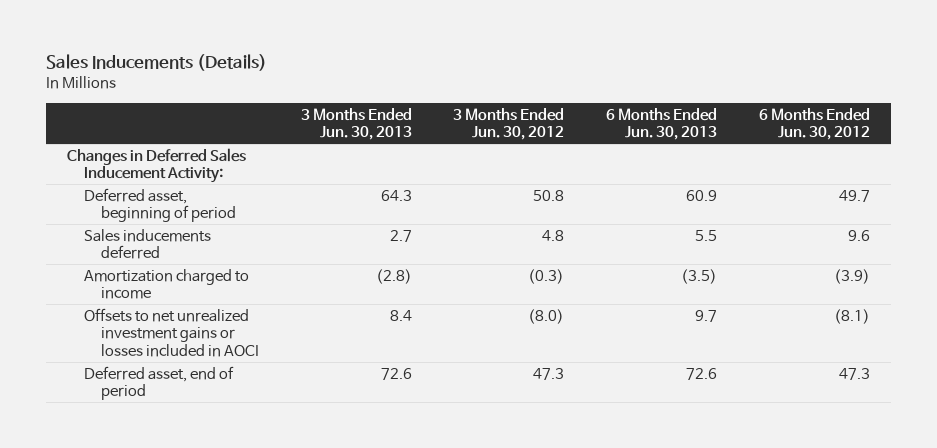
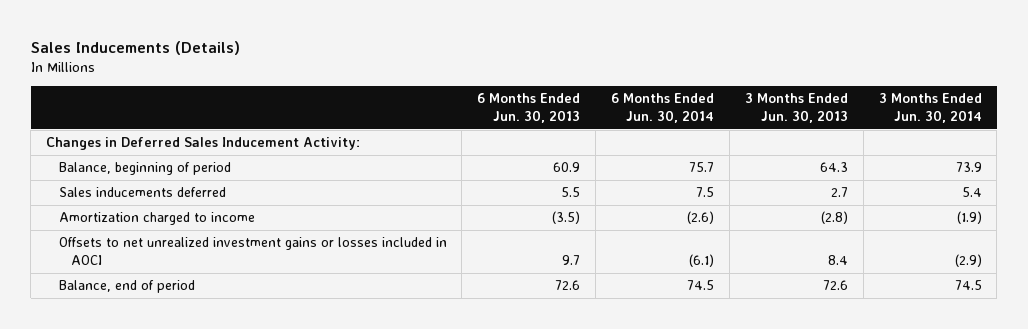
[453,107,565,141] 3 Months Ended Jun. 30, 2012 -> none
[759,107,871,141] 6 Months Ended Jun. 30, 2012 -> none
none -> [611,93,715,123] 6 Months Ended Jun. 30, 2014
none -> [878,93,982,123] 3 Months Ended Jun. 30, 2014
[83,187,236,223] Deferred asset, beginning of period -> [58,162,231,176] Balance, beginning of period
[83,365,234,401] Deferred asset, end of period -> [58,280,195,294] Balance, end of period

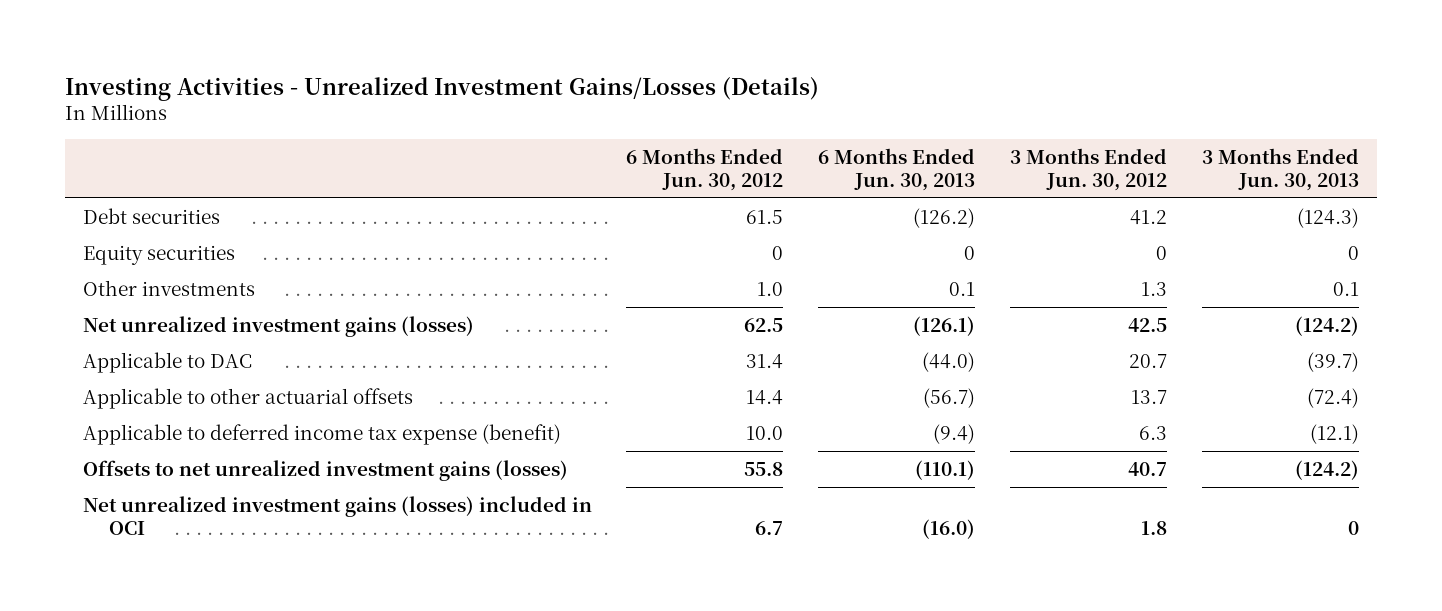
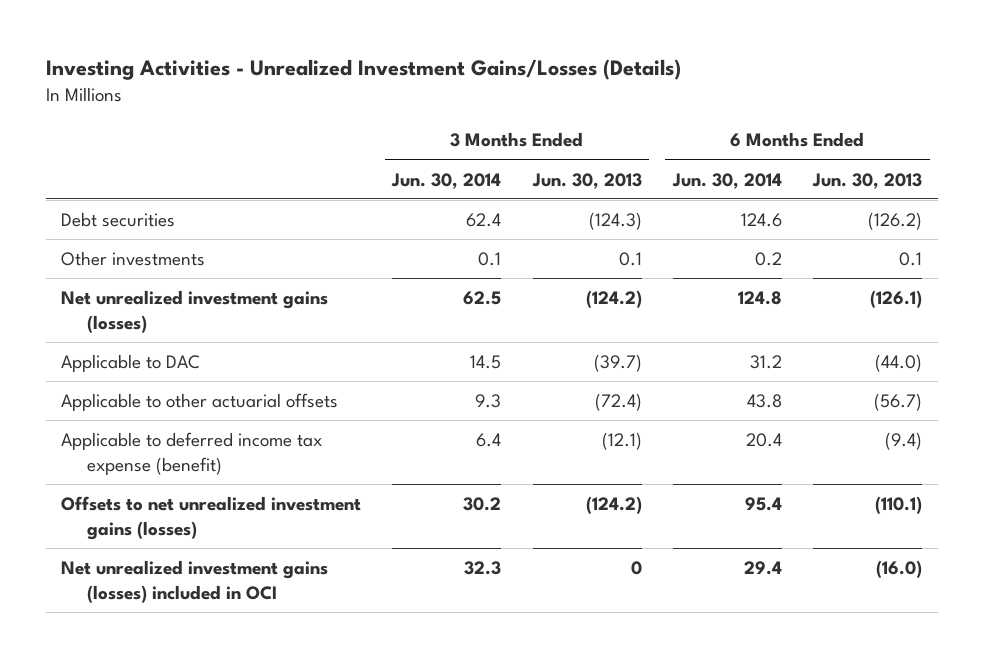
[626,148,784,191] 6 Months Ended Jun. 30, 2012 -> none
[1010,148,1168,191] 3 Months Ended Jun. 30, 2012 -> none
none -> [391,172,502,189] Jun. 30, 2014
none -> [671,172,782,189] Jun. 30, 2014
[82,244,235,265] Equity securities -> none

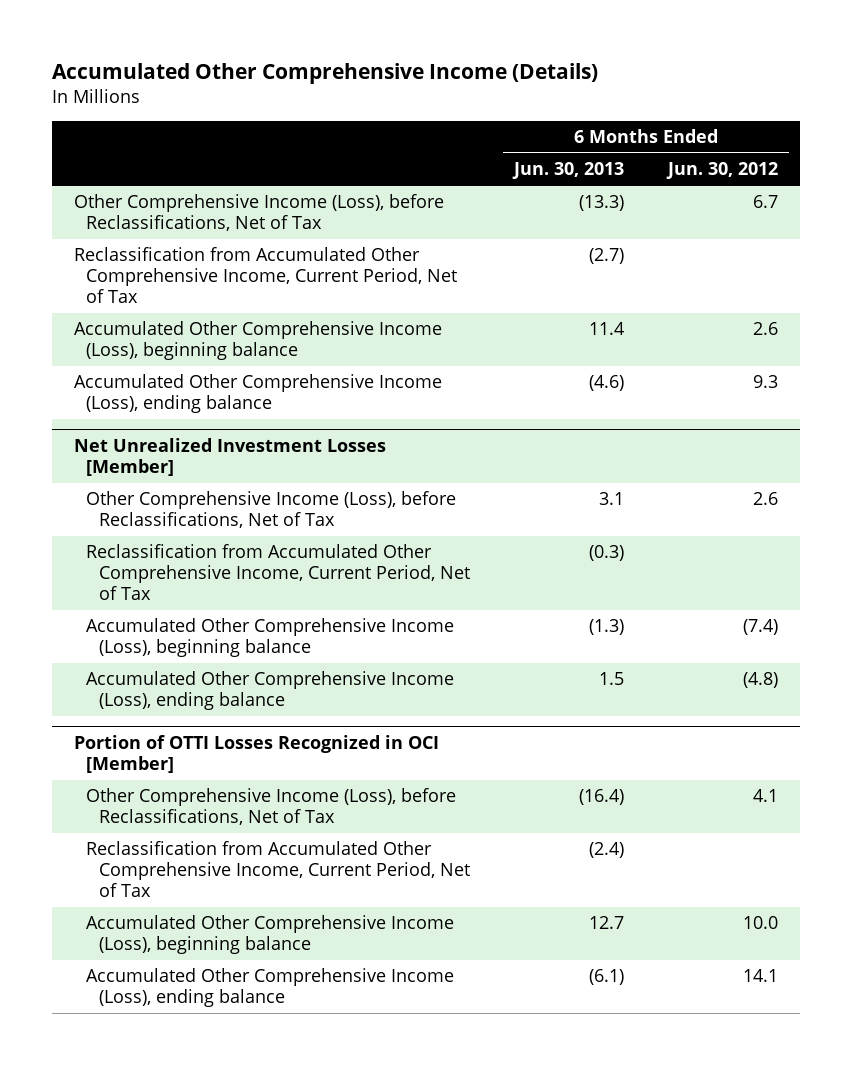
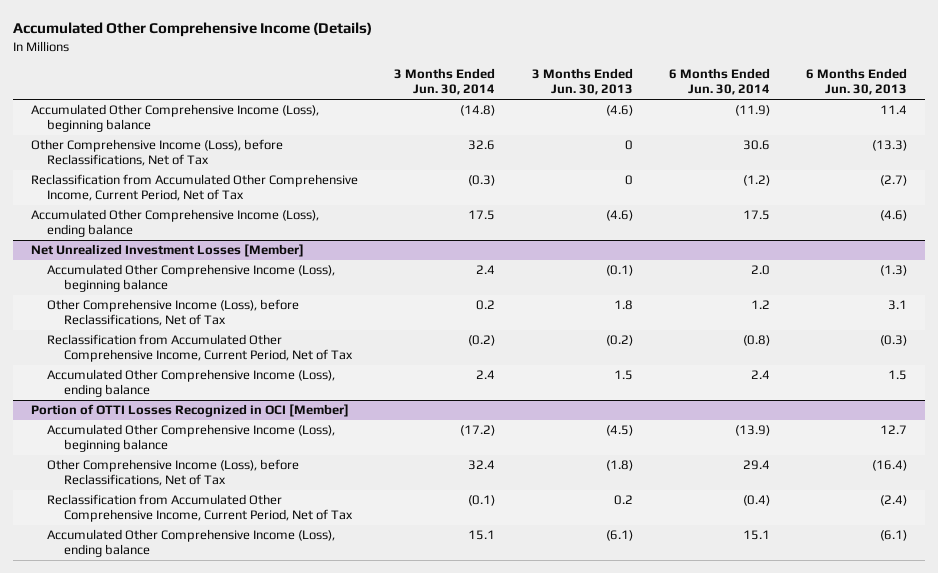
[665,162,778,180] Jun. 30, 2012 -> none
none -> [394,68,496,96] 3 Months Ended Jun. 30, 2014
none -> [531,68,633,96] 3 Months Ended Jun. 30, 2013
none -> [668,68,770,96] 6 Months Ended Jun. 30, 2014
[73,321,442,361] Accumulated Other Comprehensive Income (Loss), beginning balance -> [30,104,319,133] Accumulated Other Comprehensive Income (Loss), beginning balance
[86,618,455,658] Accumulated Other Comprehensive Income (Loss), beginning balance -> [47,264,336,293] Accumulated Other Comprehensive Income (Loss), beginning balance
[86,915,455,955] Accumulated Other Comprehensive Income (Loss), beginning balance -> [47,424,336,453] Accumulated Other Comprehensive Income (Loss), beginning balance

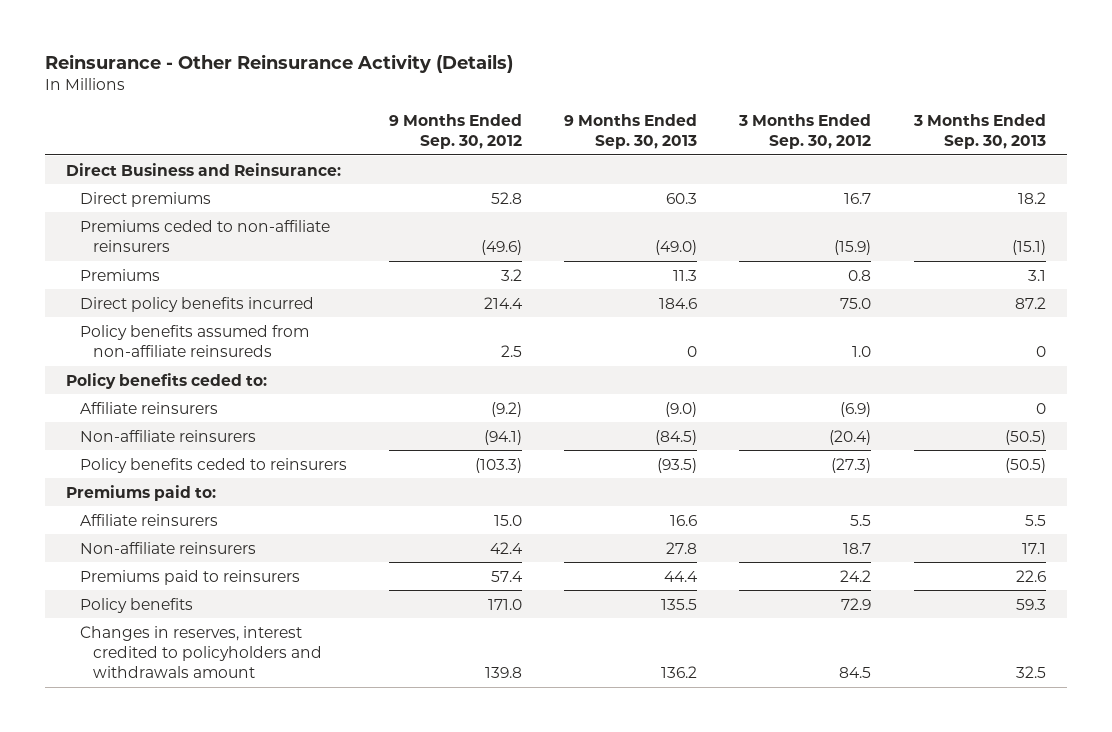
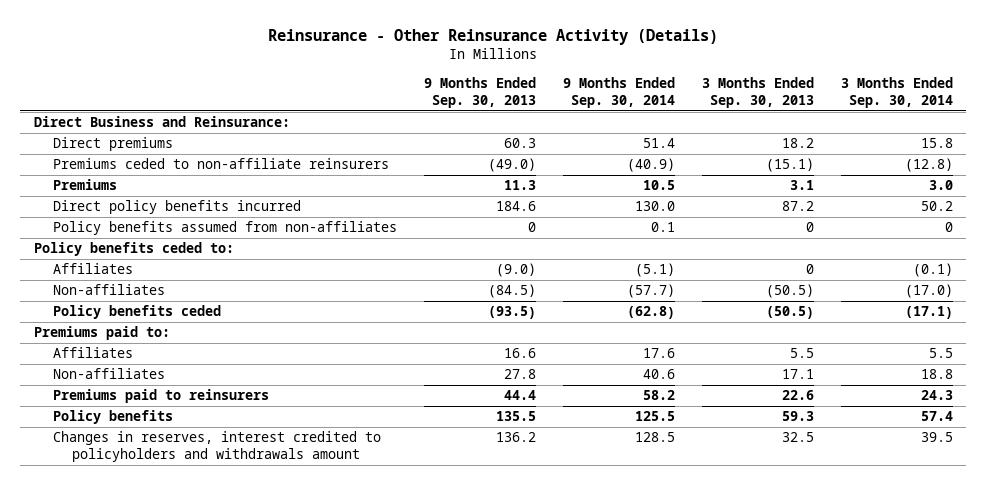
[388,113,522,149] 9 Months Ended Sep. 30, 2012 -> none
[738,113,872,149] 3 Months Ended Sep. 30, 2012 -> none
none -> [562,77,675,109] 9 Months Ended Sep. 30, 2014
none -> [840,77,953,109] 3 Months Ended Sep. 30, 2014
[79,324,309,357] Policy benefits assumed from non-affiliate reinsureds -> [52,221,397,236] Policy benefits assumed from non-affiliates
[79,401,218,414] Affiliate reinsurers -> [52,263,133,275] Affiliates
[79,429,256,442] Non-affiliate reinsurers -> [52,284,165,296] Non-affiliates
[79,457,347,473] Policy benefits ceded to reinsurers -> [52,305,221,320] Policy benefits ceded
[79,513,218,526] Affiliate reinsurers -> [52,347,133,359] Affiliates
[79,541,256,554] Non-affiliate reinsurers -> [52,368,165,380] Non-affiliates

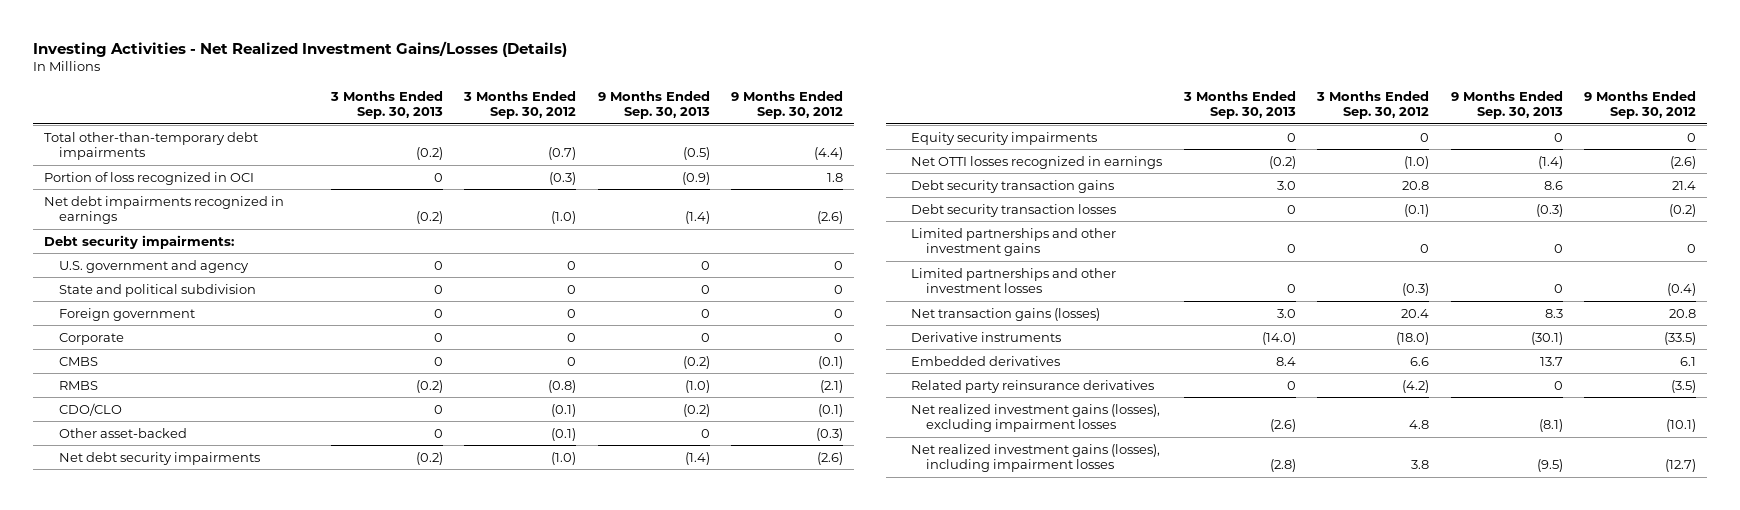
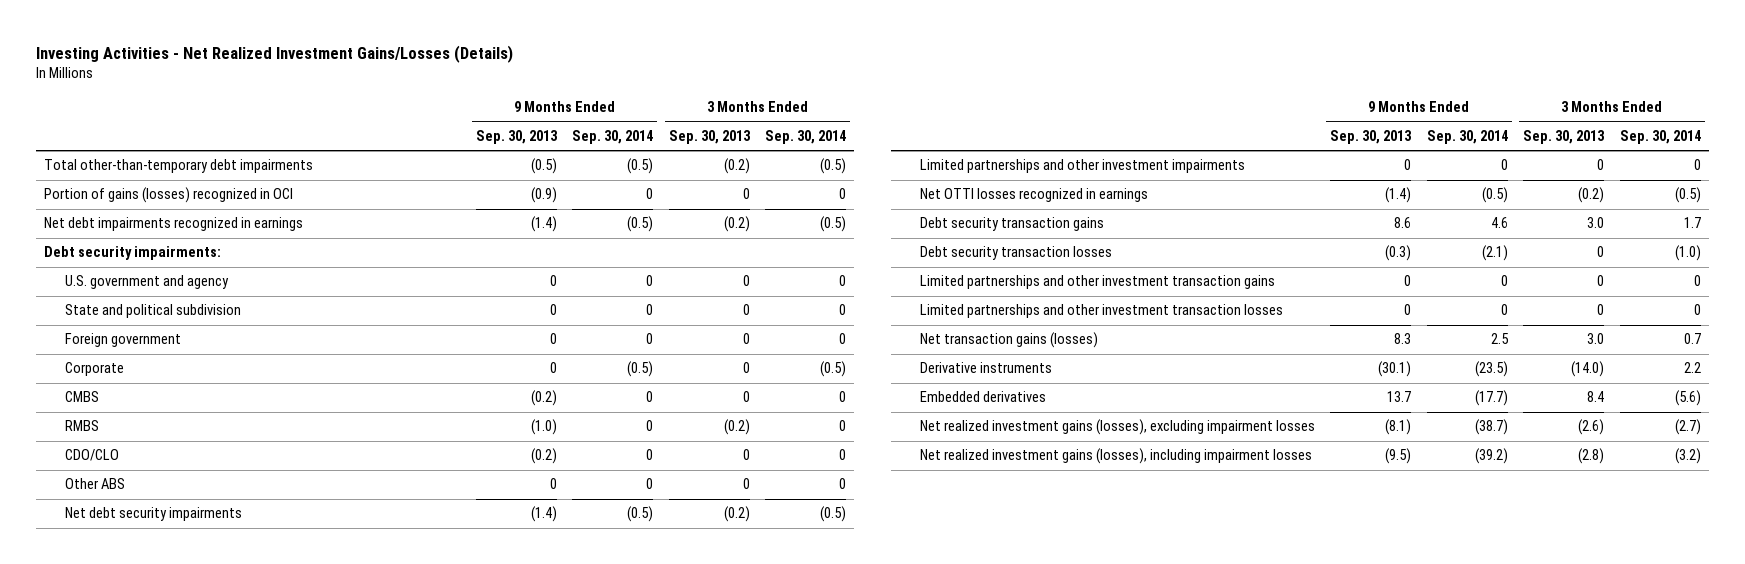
[463,90,577,120] 3 Months Ended Sep. 30, 2012 -> none
[730,90,843,120] 9 Months Ended Sep. 30, 2012 -> none
none -> [572,129,654,144] Sep. 30, 2014
none -> [765,129,847,144] Sep. 30, 2014
[43,171,254,185] Portion of loss recognized in OCI -> [43,187,293,204] Portion of gains (losses) recognized in OCI
[58,427,187,438] Other asset-backed -> [65,478,126,490] Other ABS
[911,131,1098,145] Equity security impairments -> [919,159,1245,174] Limited partnerships and other investment impairments
[911,227,1117,257] Limited partnerships and other investment gains -> [919,275,1275,290] Limited partnerships and other investment transaction gains
[911,267,1117,294] Limited partnerships and other investment losses -> [919,304,1283,319] Limited partnerships and other investment transaction losses
[911,379,1155,393] Related party reinsurance derivatives -> none

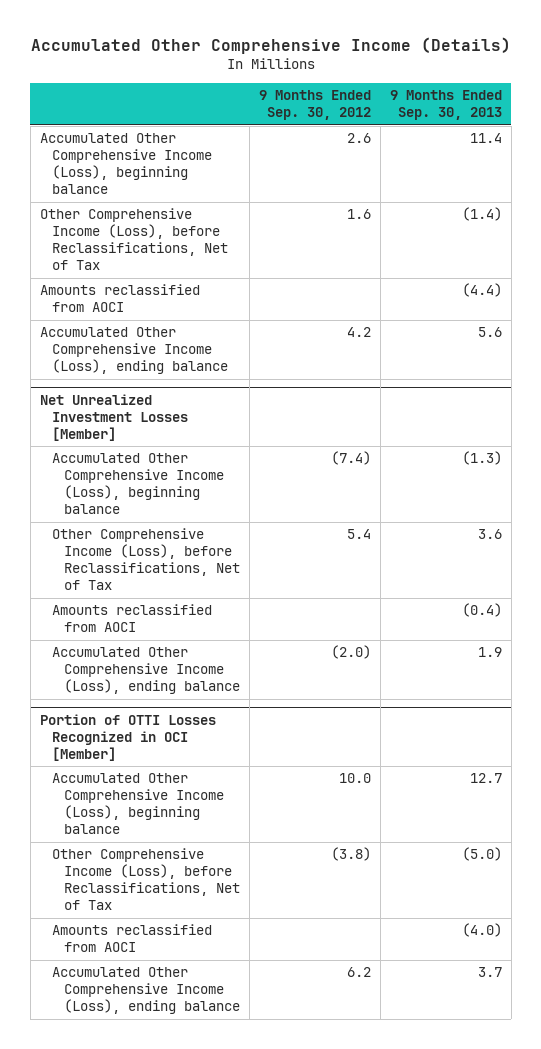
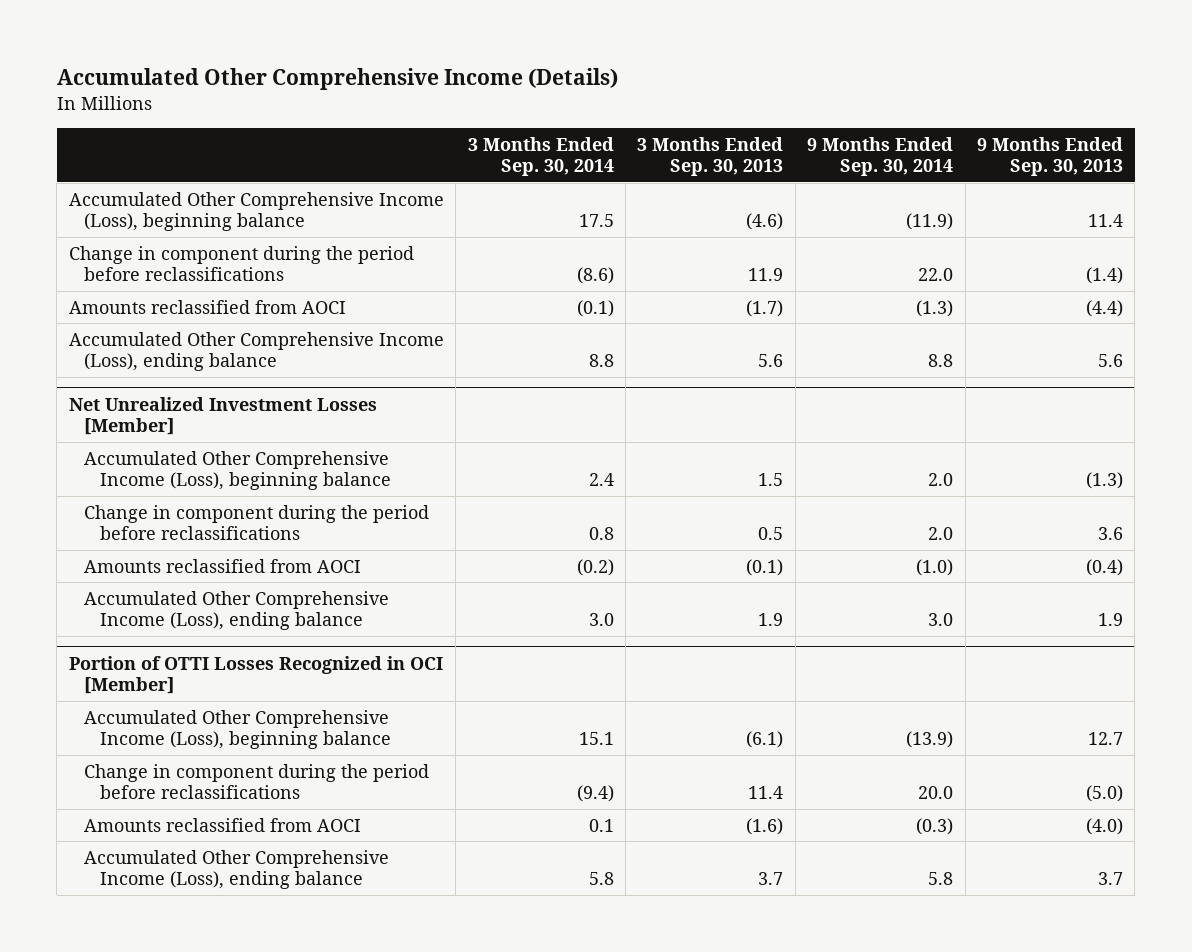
[258,90,371,121] 9 Months Ended Sep. 30, 2012 -> none
none -> [467,136,614,177] 3 Months Ended Sep. 30, 2014
none -> [637,136,784,177] 3 Months Ended Sep. 30, 2013
none -> [807,136,954,177] 9 Months Ended Sep. 30, 2014
[39,208,228,271] Other Comprehensive Income (Loss), before Reclassifications, Net of Tax -> [68,245,414,282] Change in component during the period before reclassifications
[51,528,240,591] Other Comprehensive Income (Loss), before Reclassifications, Net of Tax -> [84,504,430,541] Change in component during the period before reclassifications
[51,848,240,911] Other Comprehensive Income (Loss), before Reclassifications, Net of Tax -> [84,763,430,800] Change in component during the period before reclassifications

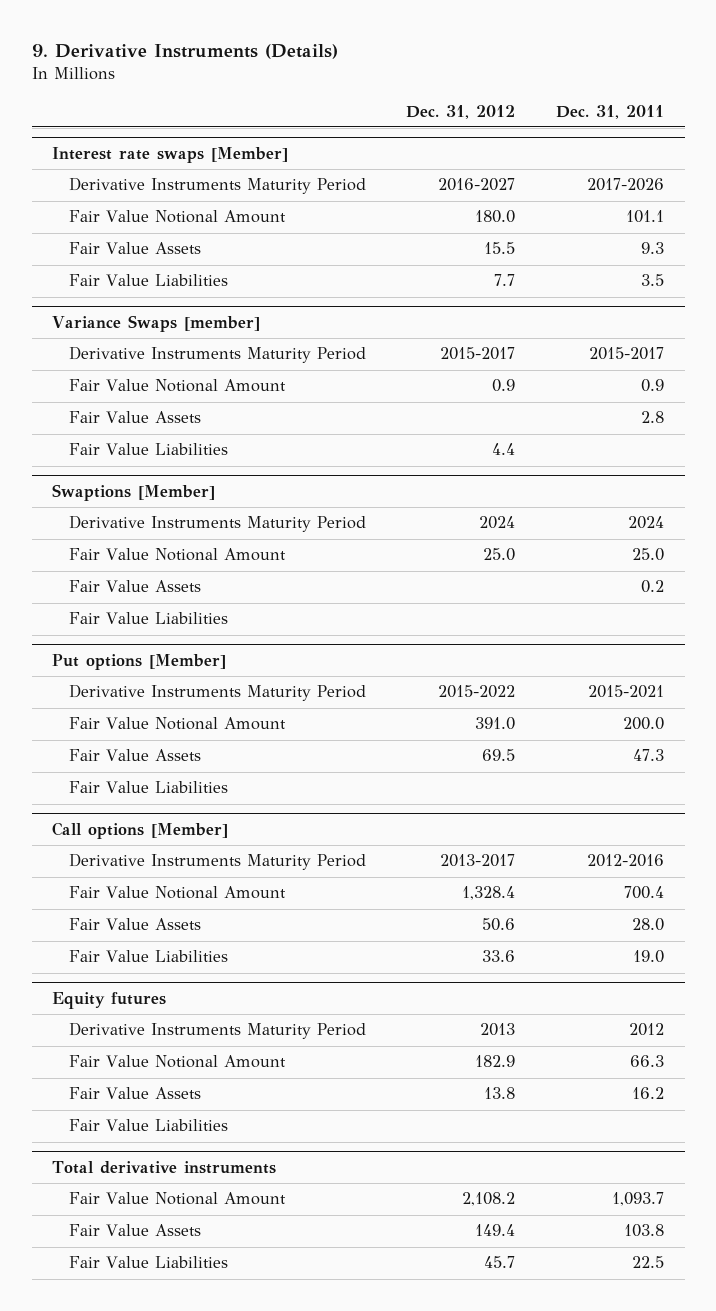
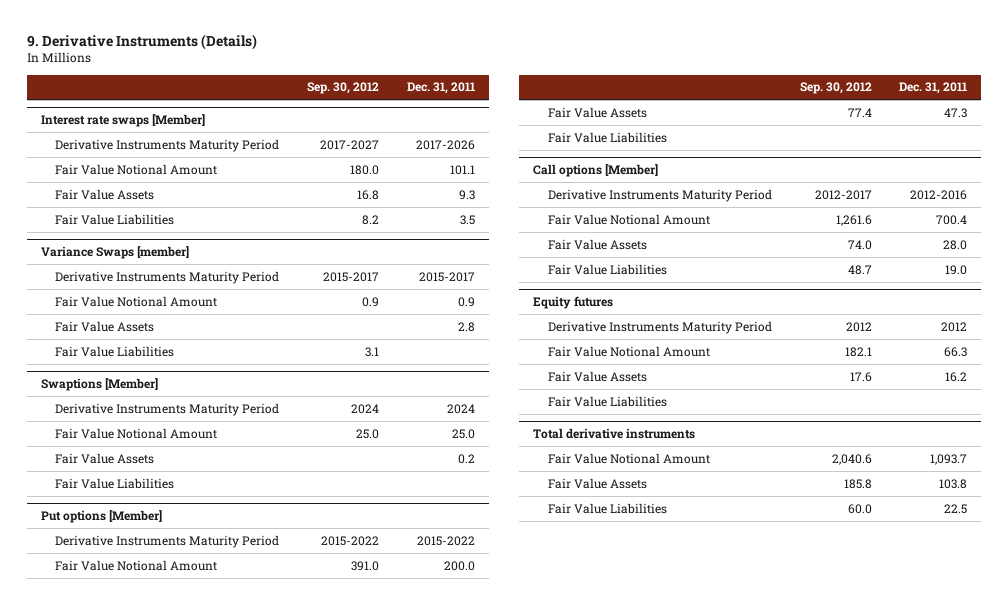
[406,104,516,119] Dec. 31, 2012 -> none
none -> [307,82,380,95] Sep. 30, 2012
[588,685,665,699] 2015-2021 -> [416,535,475,546] 2015-2022

